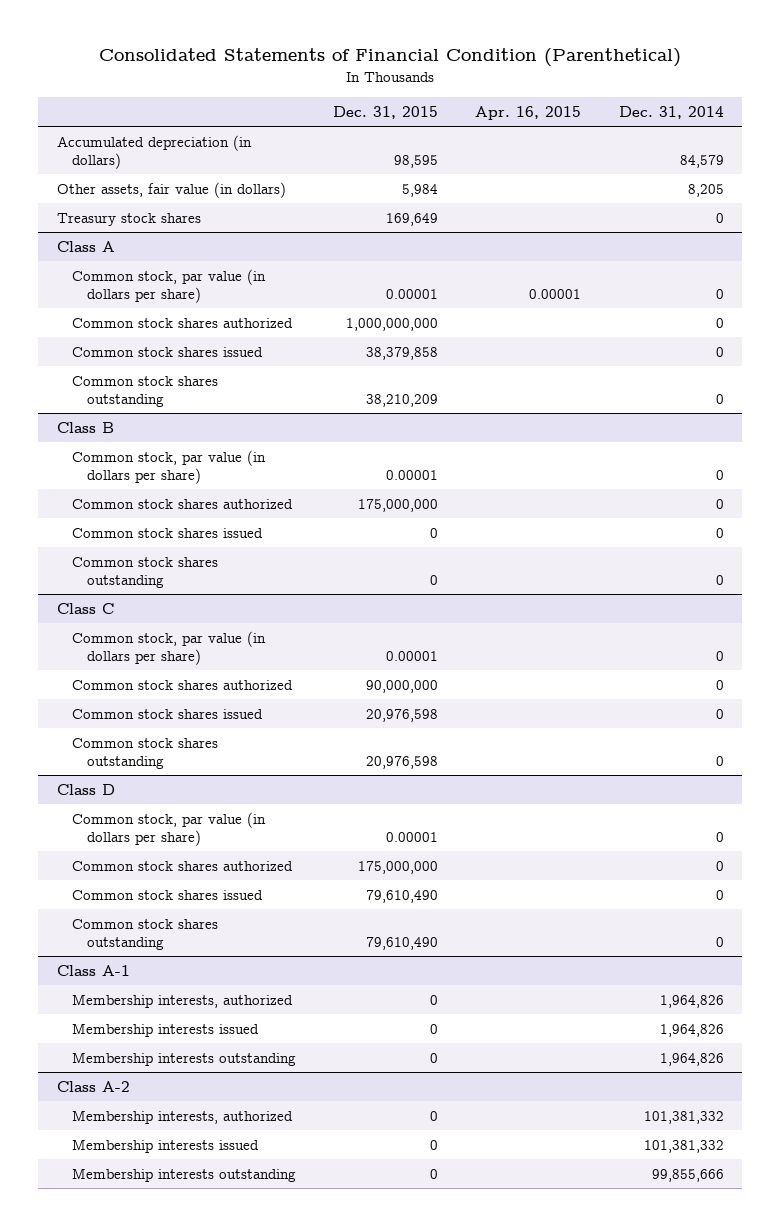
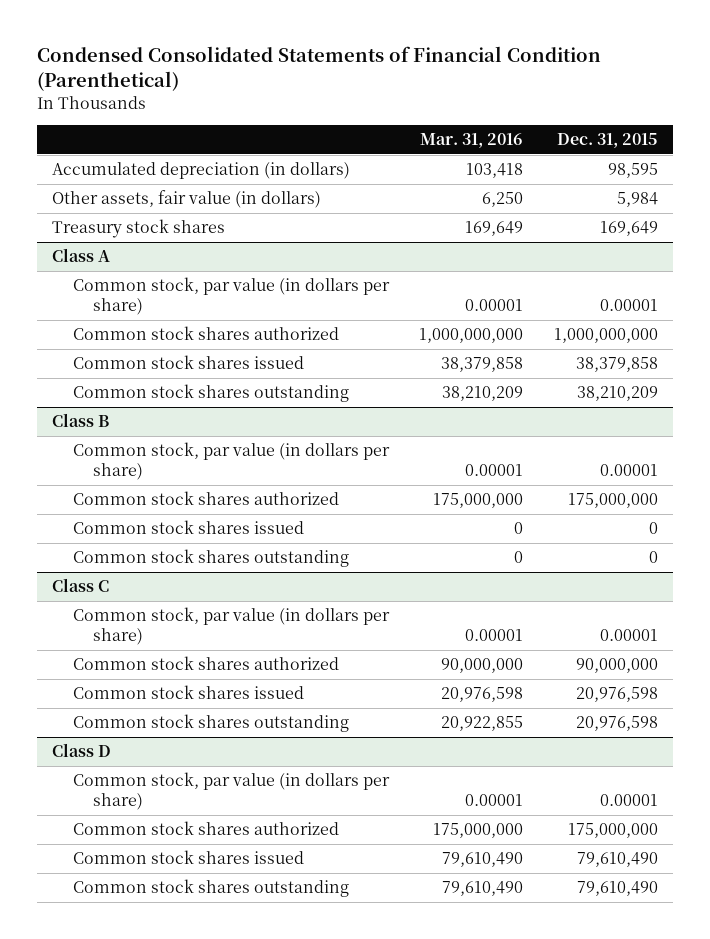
[99,48,682,68] Consolidated Statements of Financial Condition (Parenthetical) -> [36,45,601,91] Condensed Consolidated Statements of Financial Condition (Parenthetical)
[475,105,582,120] Apr. 16, 2015 -> none
[618,105,724,119] Dec. 31, 2014 -> none
none -> [420,133,524,149] Mar. 31, 2016
[56,964,130,976] Class A-1 -> none
[71,993,293,1008] Membership interests, authorized -> none
[71,1022,259,1037] Membership interests issued -> none
[71,1051,296,1066] Membership interests outstanding -> none
[56,1080,130,1092] Class A-2 -> none
[71,1109,293,1124] Membership interests, authorized -> none
[71,1138,259,1153] Membership interests issued -> none
[71,1167,296,1182] Membership interests outstanding -> none

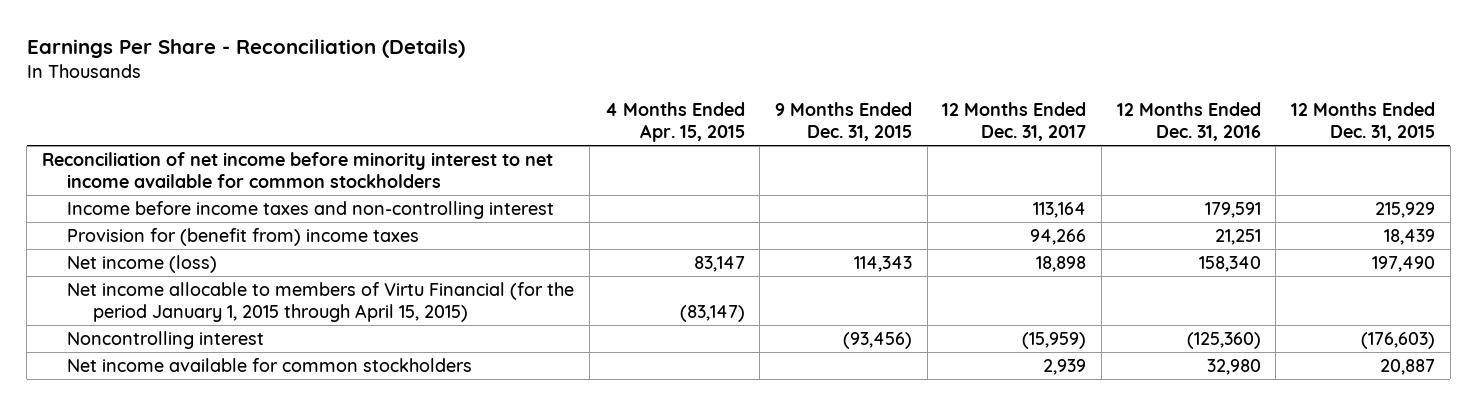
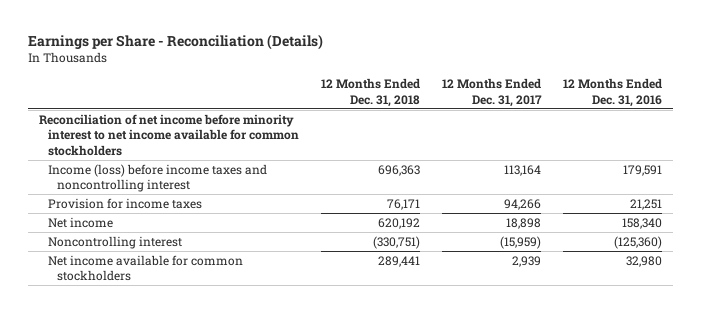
[26,39,465,59] Earnings Per Share - Reconciliation (Details) -> [27,34,323,51] Earnings per Share - Reconciliation (Details)
[604,101,745,142] 4 Months Ended Apr. 15, 2015 -> none
[775,101,913,141] 9 Months Ended Dec. 31, 2015 -> none
[1291,101,1436,141] 12 Months Ended Dec. 31, 2015 -> none
none -> [320,78,420,107] 12 Months Ended Dec. 31, 2018
[67,281,575,322] Net income allocable to members of Virtu Financial (for the period January 1, 2015 through April 15, 2015) -> none
[67,200,555,219] Income before income taxes and non-controlling interest -> [47,163,267,193] Income (loss) before income taxes and noncontrolling interest
[67,227,420,246] Provision for (benefit from) income taxes -> [47,197,202,209] Provision for income taxes
[67,254,218,273] Net income (loss) -> [47,216,113,228] Net income

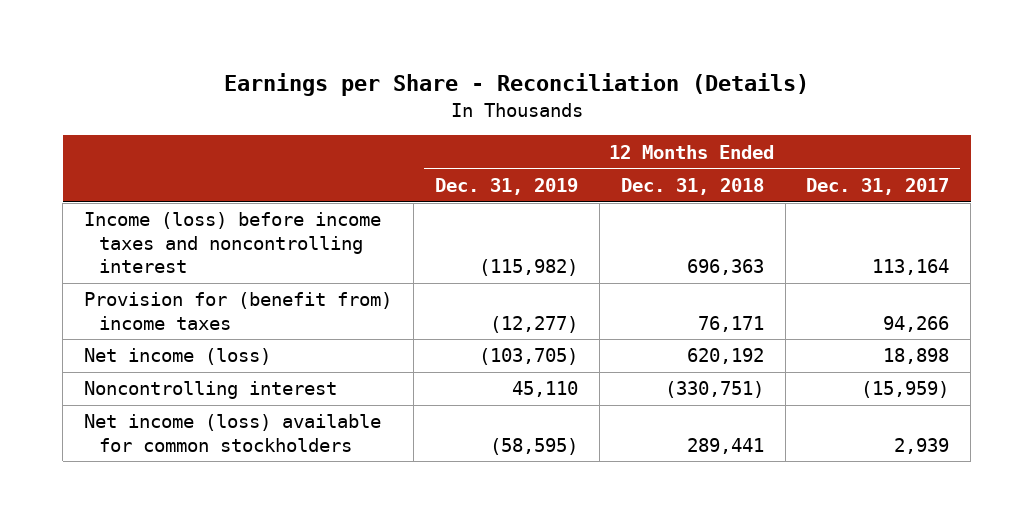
[562,78,662,107] 12 Months Ended Dec. 31, 2016 -> none
none -> [434,177,578,195] Dec. 31, 2019
[38,113,299,156] Reconciliation of net income before minority interest to net income available for common stockholders -> none
[47,197,202,209] Provision for income taxes -> [84,292,393,330] Provision for (benefit from) income taxes
[47,216,113,228] Net income -> [84,348,272,366] Net income (loss)
[47,254,243,282] Net income available for common stockholders -> [84,414,382,452] Net income (loss) available for common stockholders

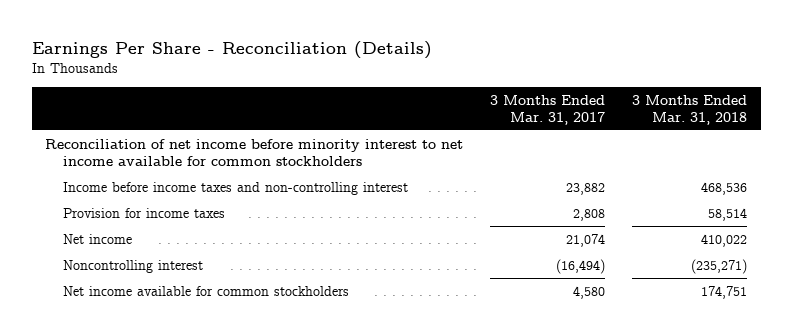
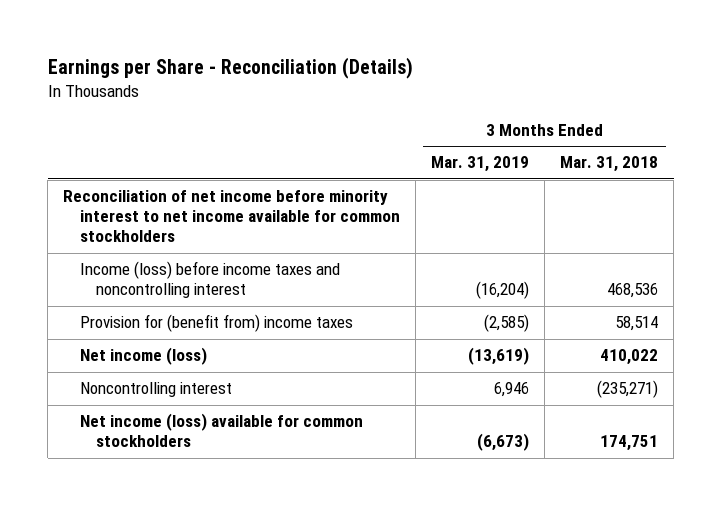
[31,40,432,59] Earnings Per Share - Reconciliation (Details) -> [47,56,413,79] Earnings per Share - Reconciliation (Details)
[490,95,606,125] 3 Months Ended Mar. 31, 2017 -> none
none -> [430,156,529,173] Mar. 31, 2019
[62,182,408,196] Income before income taxes and non-controlling interest -> [79,261,340,299] Income (loss) before income taxes and noncontrolling interest
[62,208,225,219] Provision for income taxes -> [79,314,353,333] Provision for (benefit from) income taxes
[62,234,132,245] Net income -> [79,347,207,366] Net income (loss)
[62,286,349,297] Net income available for common stockholders -> [79,413,363,448] Net income (loss) available for common stockholders

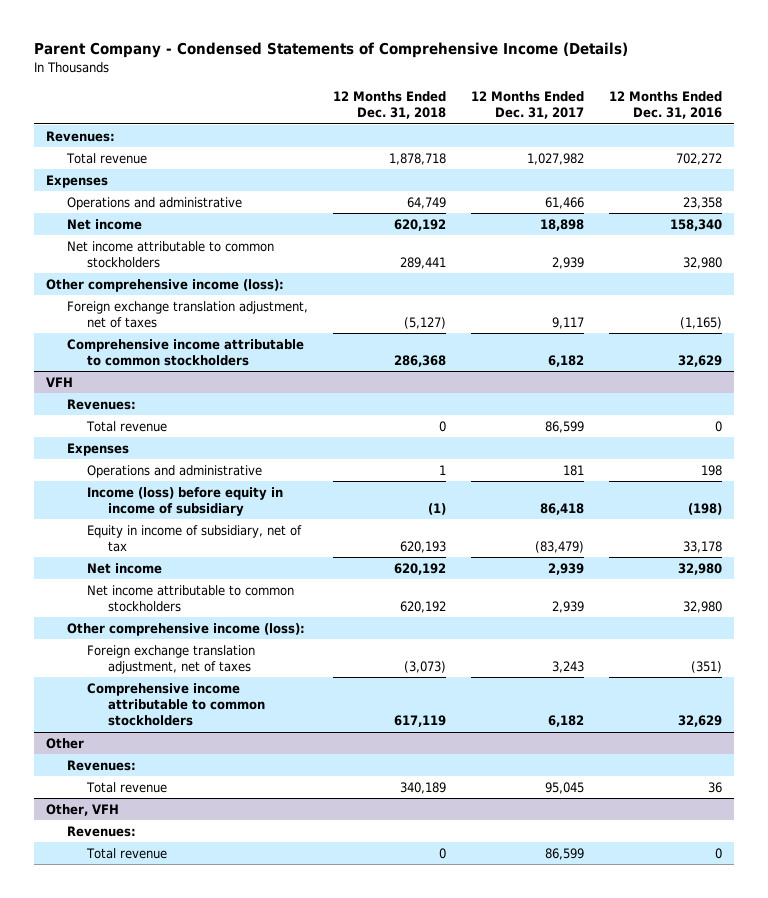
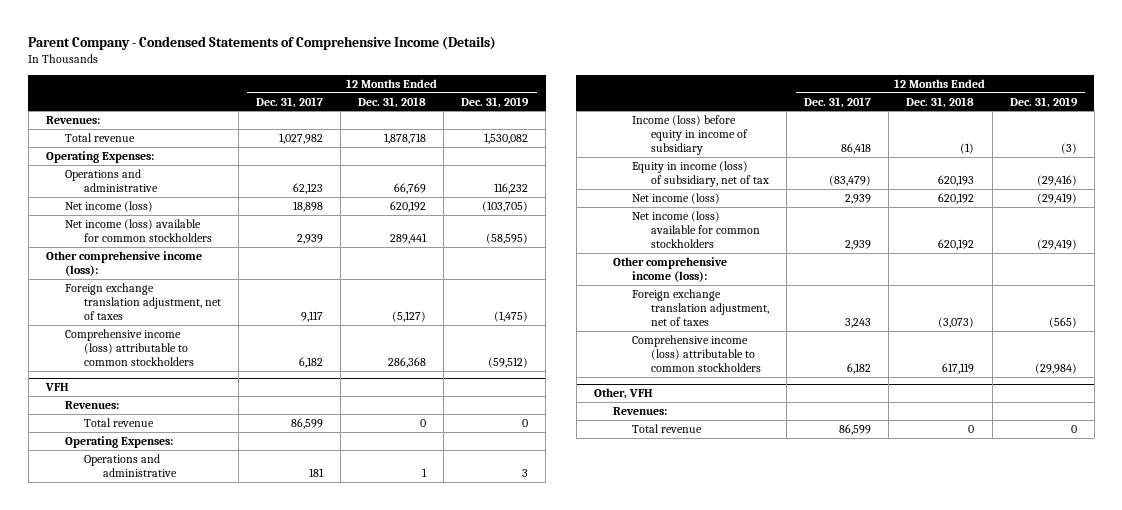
[608,91,722,120] 12 Months Ended Dec. 31, 2016 -> none
none -> [461,96,530,108] Dec. 31, 2019
[46,175,109,189] Expenses -> [45,150,154,163] Operating Expenses:
[406,197,446,210] 64,749 -> [394,182,427,194] 66,769
[544,197,584,210] 61,466 -> [293,182,324,194] 62,123
[66,219,142,231] Net income -> [64,200,153,212] Net income (loss)
[66,241,274,269] Net income attributable to common stockholders -> [64,218,212,242] Net income (loss) available for common stockholders
[66,339,304,367] Comprehensive income attributable to common stockholders -> [64,328,194,367] Comprehensive income (loss) attributable to common stockholders
[66,443,129,457] Expenses -> [64,435,173,448] Operating Expenses:
[87,525,303,553] Equity in income of subsidiary, net of tax -> [632,160,770,187] Equity in income (loss) of subsidiary, net of tax
[87,563,163,575] Net income -> [632,192,721,204] Net income (loss)
[87,585,295,613] Net income attributable to common stockholders -> [632,210,761,249] Net income (loss) available for common stockholders
[46,738,85,750] Other -> none
[66,760,136,772] Revenues: -> none
[86,782,168,794] Total revenue -> none
[87,683,265,727] Comprehensive income attributable to common stockholders -> [632,334,762,373] Comprehensive income (loss) attributable to common stockholders

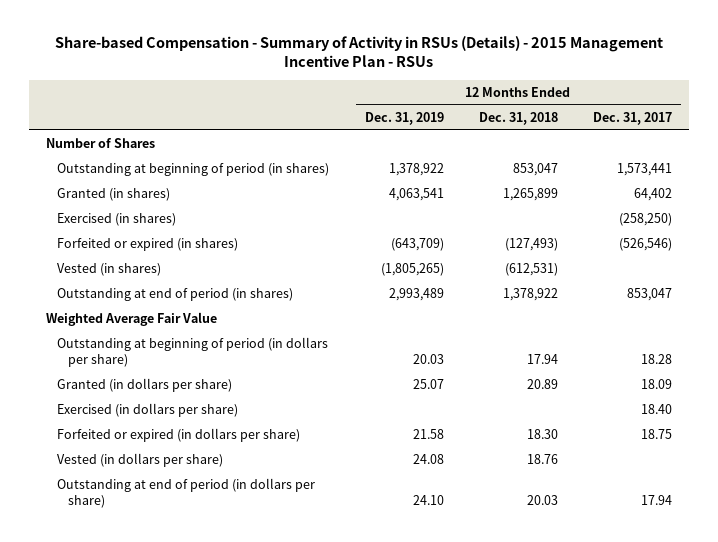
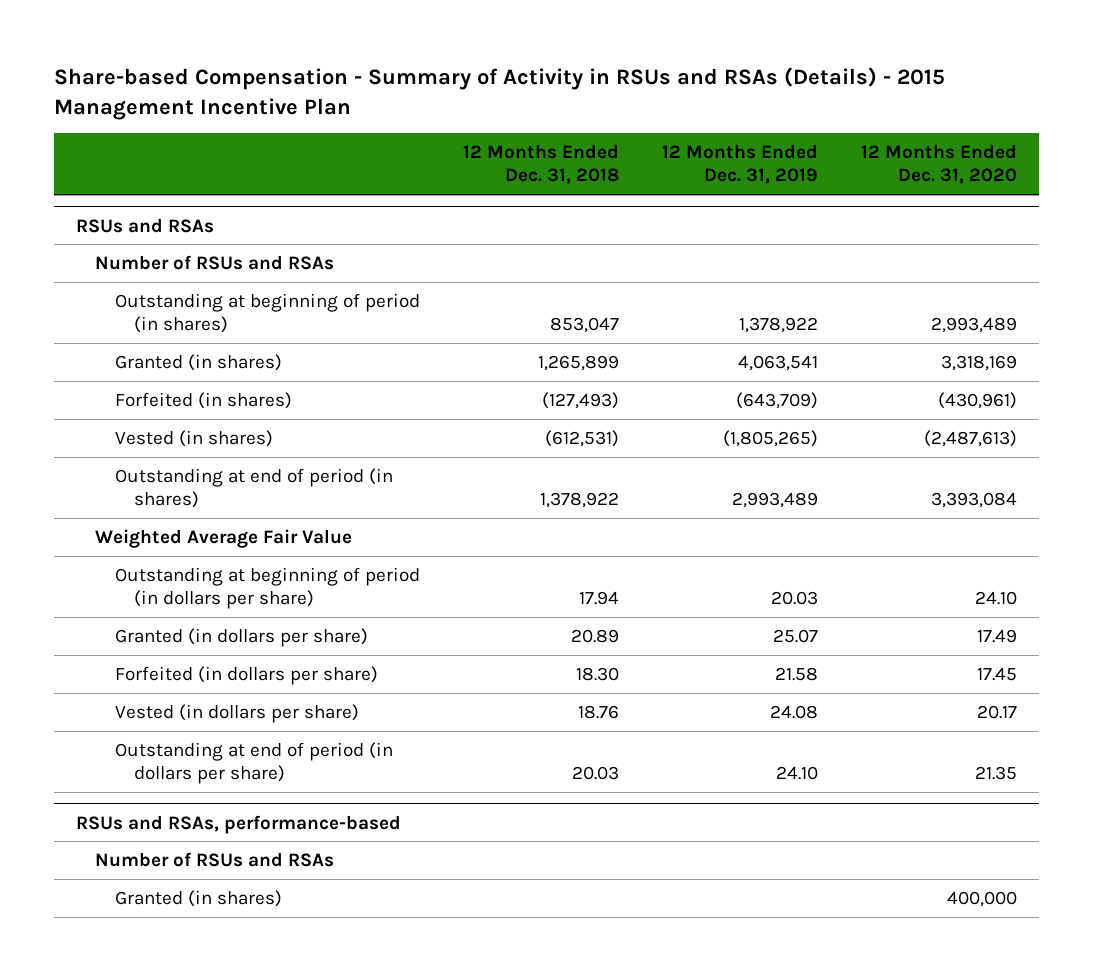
[55,36,664,68] Share-based Compensation - Summary of Activity in RSUs (Details) - 2015 Management Incentive Plan - RSUs -> [54,67,946,120] Share-based Compensation - Summary of Activity in RSUs and RSAs (Details) - 2015 Management Incentive Plan
[592,111,672,125] Dec. 31, 2017 -> none
none -> [861,144,1018,185] 12 Months Ended Dec. 31, 2020
none -> [75,217,214,233] RSUs and RSAs
[46,138,156,149] Number of Shares -> [95,254,335,270] Number of RSUs and RSAs
[57,213,177,227] Exercised (in shares) -> none
[57,238,239,252] Forfeited or expired (in shares) -> [114,391,292,409] Forfeited (in shares)
[57,403,239,418] Exercised (in dollars per share) -> none
[57,428,301,443] Forfeited or expired (in dollars per share) -> [114,665,378,685] Forfeited (in dollars per share)
none -> [75,814,401,834] RSUs and RSAs, performance-based
none -> [95,851,335,867] Number of RSUs and RSAs
none -> [114,889,282,907] Granted (in shares)

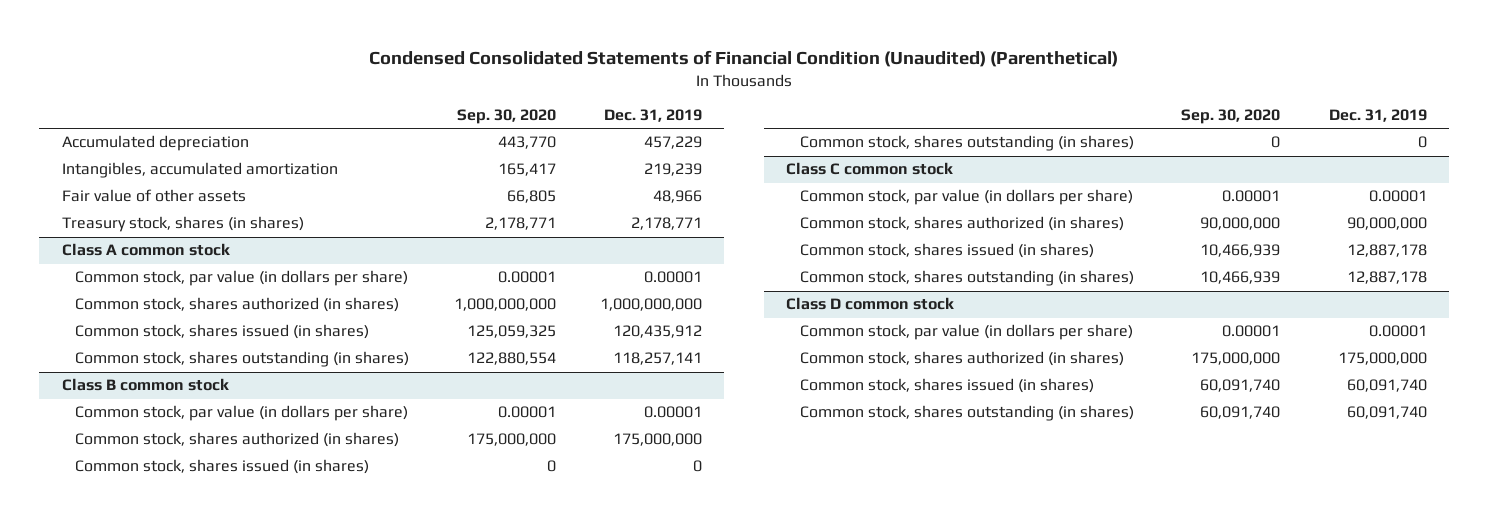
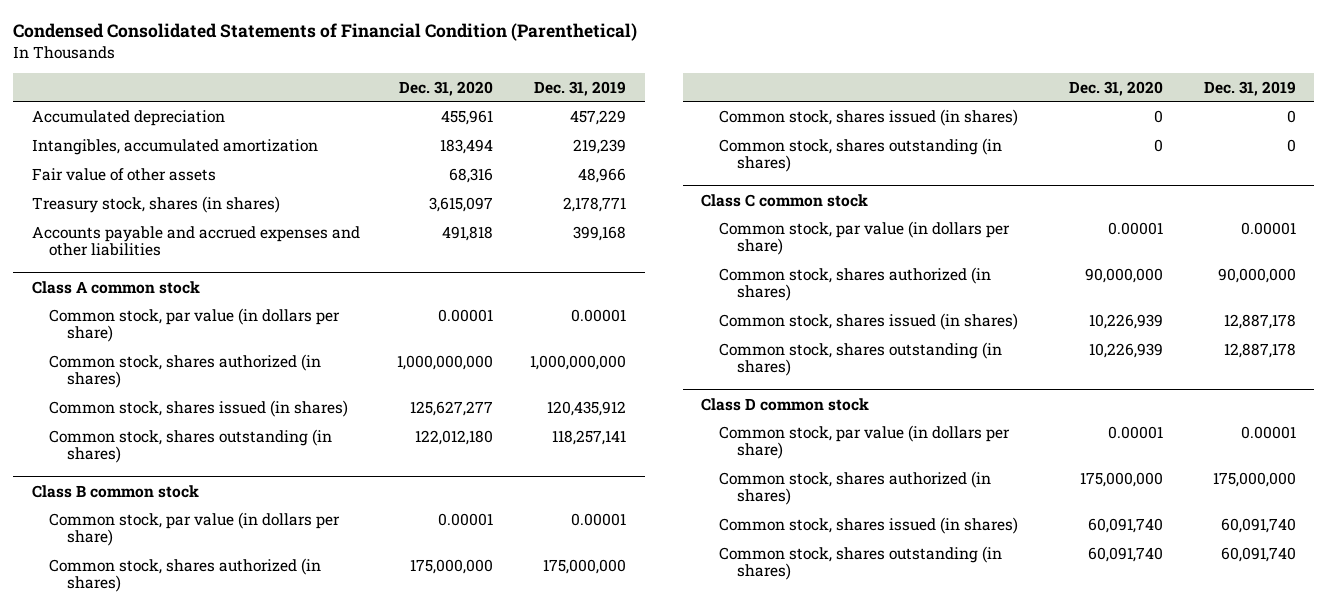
[369,50,1119,68] Condensed Consolidated Statements of Financial Condition (Unaudited) (Parenthetical) -> [13,22,638,41] Condensed Consolidated Statements of Financial Condition (Parenthetical)
[456,108,556,124] Sep. 30, 2020 -> none
none -> [398,80,493,96] Dec. 31, 2020
none -> [31,225,360,257] Accounts payable and accrued expenses and other liabilities

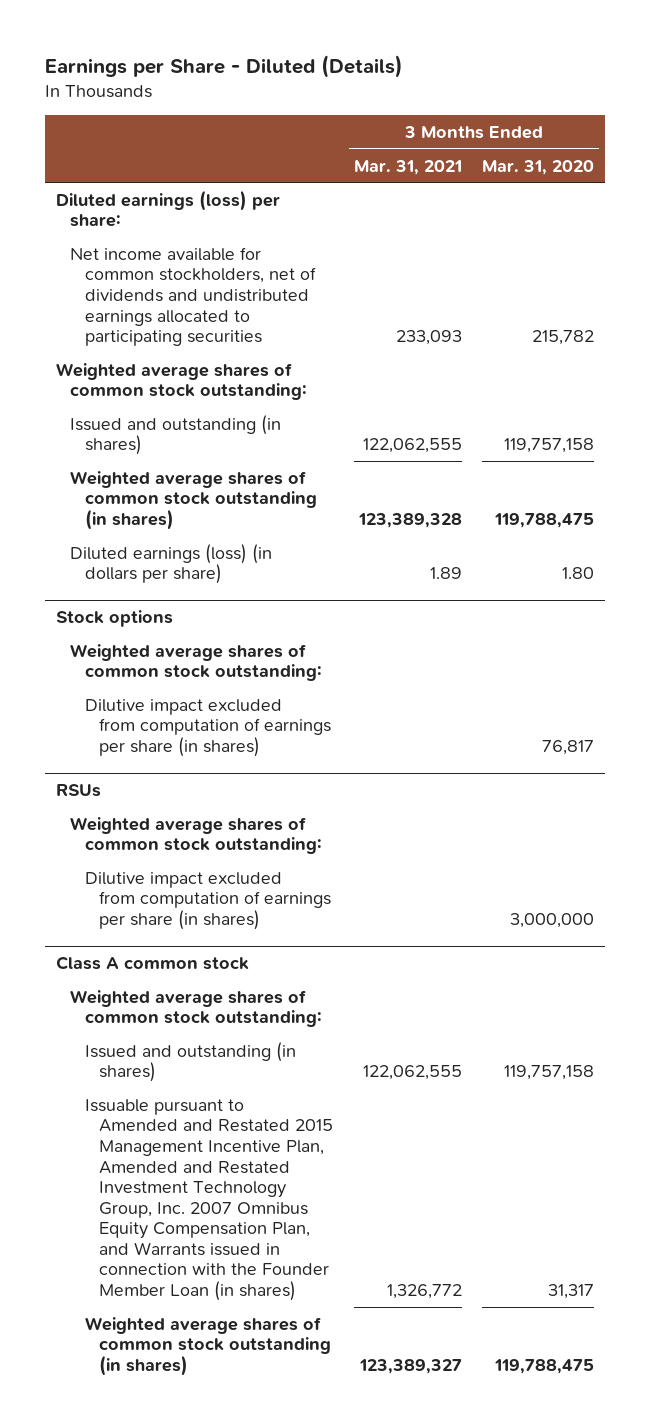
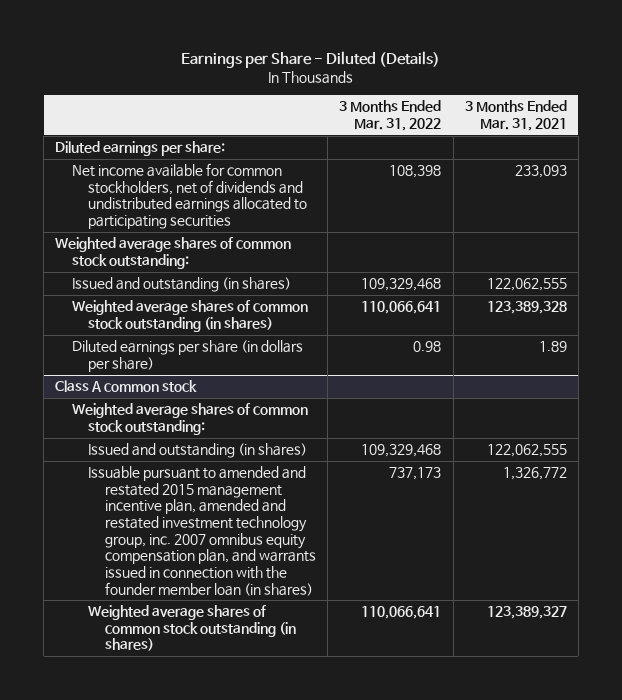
[482,159,595,175] Mar. 31, 2020 -> none
none -> [339,100,442,132] 3 Months Ended Mar. 31, 2022
[55,189,280,228] Diluted earnings (loss) per share: -> [55,141,226,157] Diluted earnings per share:
[55,610,173,628] Stock options -> none
[70,643,322,682] Weighted average shares of common stock outstanding: -> none
[84,698,332,758] Dilutive impact excluded from computation of earnings per share (in shares) -> none
[55,784,101,798] RSUs -> none
[70,816,322,855] Weighted average shares of common stock outstanding: -> none
[84,871,332,931] Dilutive impact excluded from computation of earnings per share (in shares) -> none
[70,543,273,585] Diluted earnings (loss) (in dollars per share) -> [71,340,303,372] Diluted earnings per share (in dollars per share)
[84,1098,334,1301] Issuable pursuant to Amended and Restated 2015 Management Incentive Plan, Amended and Restated Investment Technology Group, Inc. 2007 Omnibus Equity Compensation Plan, and Warrants issued in connection with the Founder Member Loan (in shares) -> [88,466,316,596] Issuable pursuant to amended and restated 2015 management incentive plan, amended and restated investment technology group, inc. 2007 omnibus equity compensation plan, and warrants issued in connection with the founder member loan (in shares)

